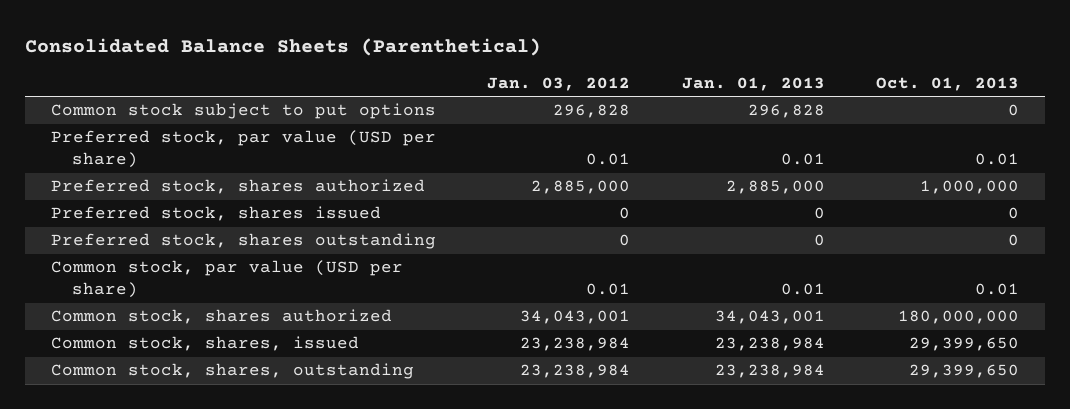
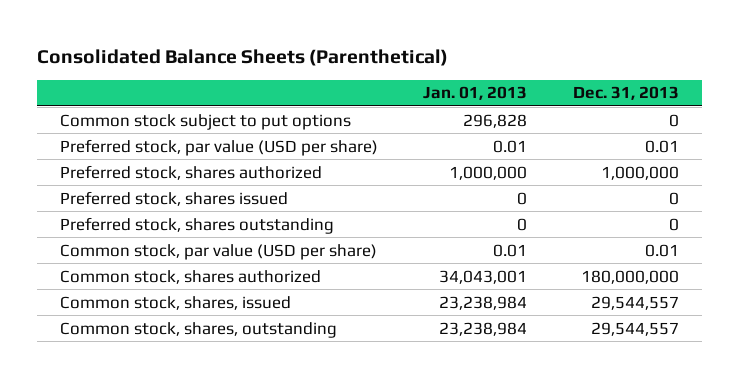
[487,76,631,91] Jan. 03, 2012 -> none
[875,76,1019,91] Oct. 01, 2013 -> none
none -> [572,86,679,101] Dec. 31, 2013
[725,180,825,195] 2,885,000 -> [449,165,528,180] 1,000,000

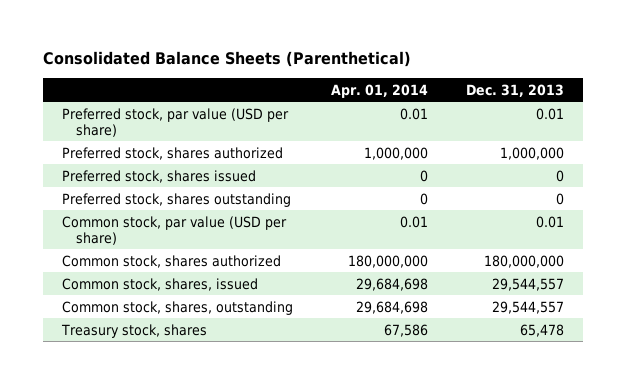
[423,86,528,101] Jan. 01, 2013 -> none
none -> [331,83,429,98] Apr. 01, 2014
[59,113,351,130] Common stock subject to put options -> none
none -> [61,323,208,338] Treasury stock, shares

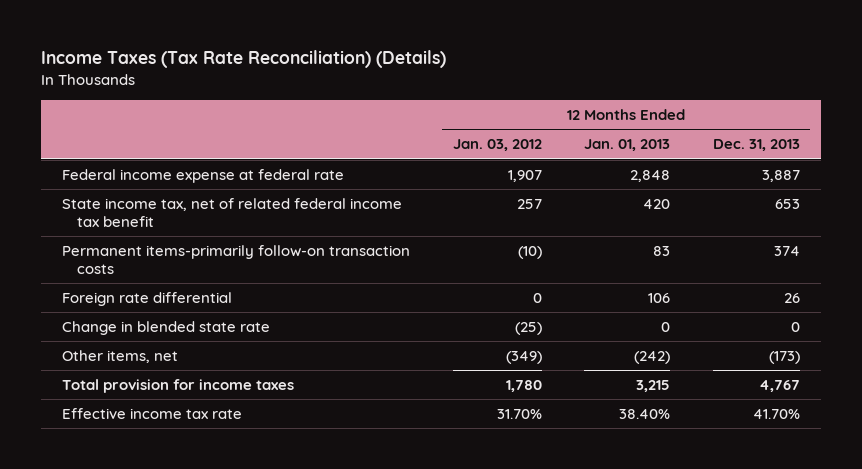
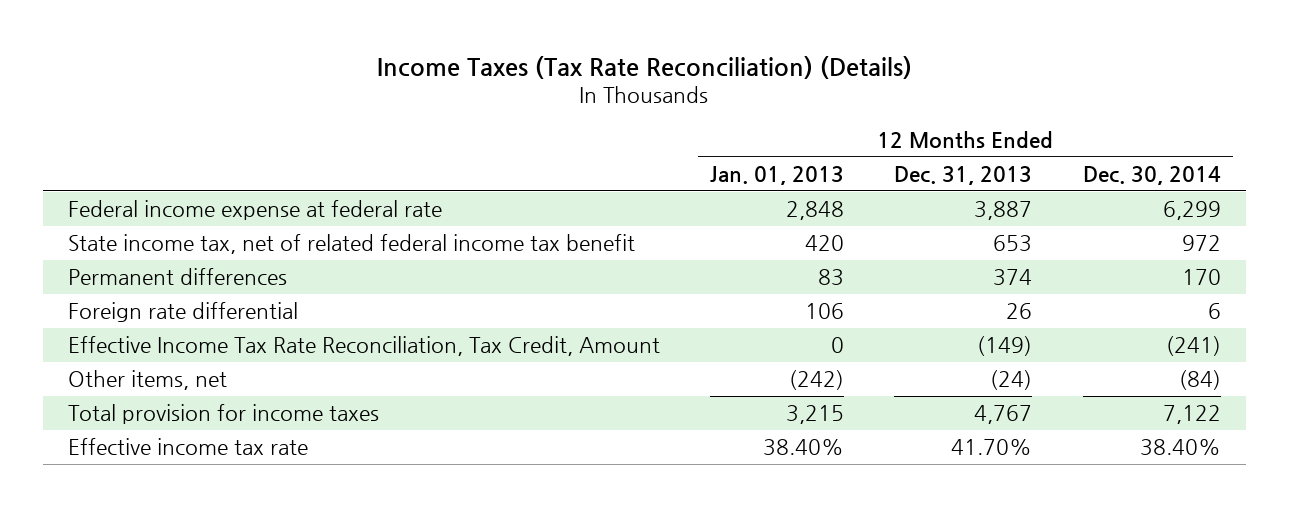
[452,139,542,152] Jan. 03, 2012 -> none
none -> [1082,165,1221,185] Dec. 30, 2014
[62,245,411,274] Permanent items-primarily follow-on transaction costs -> [68,268,288,286] Permanent differences
[62,321,271,336] Change in blended state rate -> none
none -> [68,336,661,357] Effective Income Tax Rate Reconciliation, Tax Credit, Amount
[768,351,800,365] (173) -> [990,370,1033,391] (24)

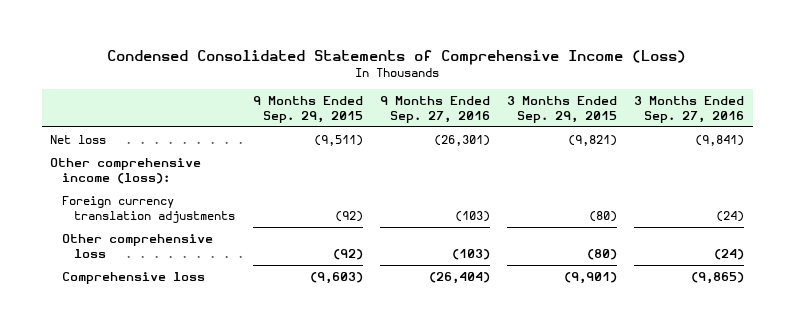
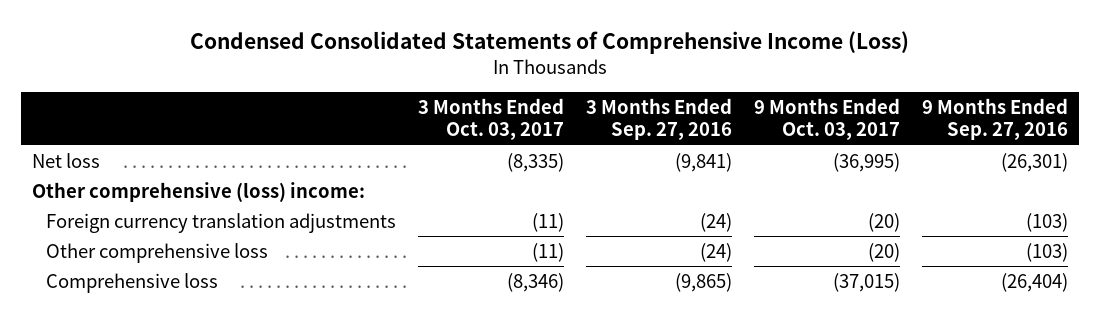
[252,96,363,123] 9 Months Ended Sep. 29, 2015 -> none
[506,96,617,123] 3 Months Ended Sep. 29, 2015 -> none
none -> [417,97,564,141] 3 Months Ended Oct. 03, 2017
none -> [753,97,900,141] 9 Months Ended Oct. 03, 2017
[50,158,202,184] Other comprehensive income (loss): -> [31,181,365,202] Other comprehensive (loss) income:

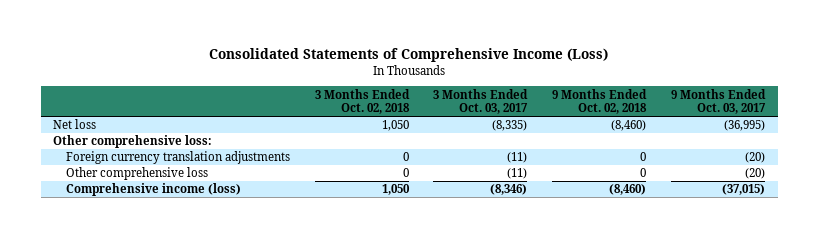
[189,30,909,54] Condensed Consolidated Statements of Comprehensive Income (Loss) -> [209,47,609,62] Consolidated Statements of Comprehensive Income (Loss)
[585,97,732,141] 3 Months Ended Sep. 27, 2016 -> none
[921,97,1068,141] 9 Months Ended Sep. 27, 2016 -> none
none -> [314,88,410,115] 3 Months Ended Oct. 02, 2018
none -> [552,88,648,115] 9 Months Ended Oct. 02, 2018
[31,181,365,202] Other comprehensive (loss) income: -> [53,135,213,149] Other comprehensive loss:
[45,272,218,293] Comprehensive loss -> [65,183,241,197] Comprehensive income (loss)

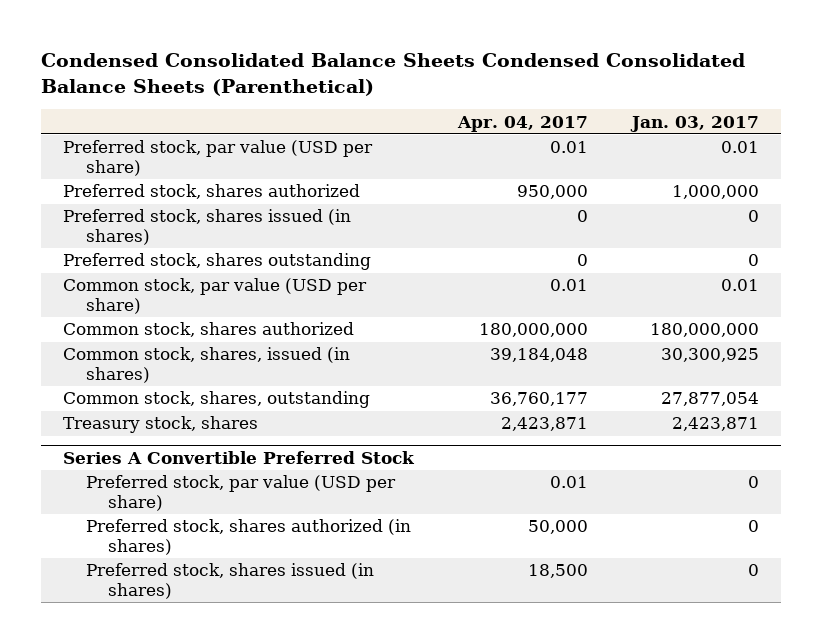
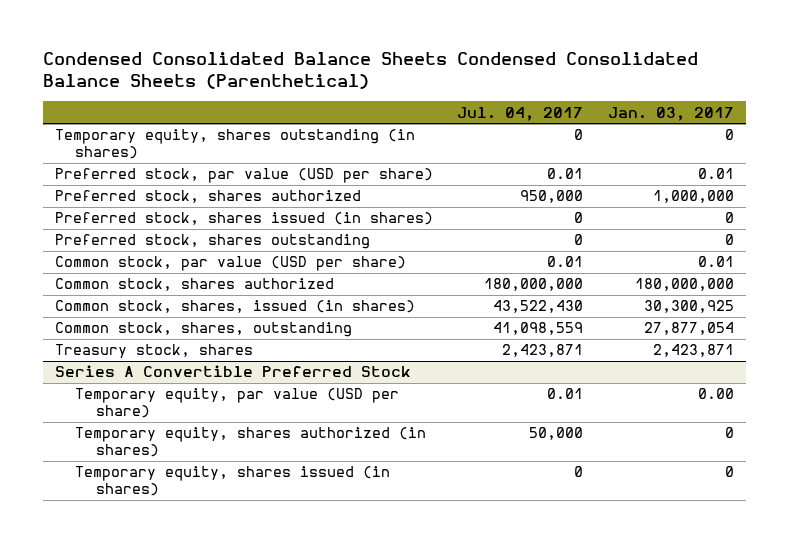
[457,115,589,132] Apr. 04, 2017 -> none
none -> [457,106,584,121] Jul. 04, 2017
none -> [54,129,415,160] Temporary equity, shares outstanding (in shares)
[85,475,396,511] Preferred stock, par value (USD per share) -> [75,388,400,419] Temporary equity, par value (USD per share)
[748,476,760,489] 0 -> [697,388,734,400] 0.00
[85,519,411,555] Preferred stock, shares authorized (in shares) -> [75,427,427,458] Temporary equity, shares authorized (in shares)
[85,563,374,599] Preferred stock, shares issued (in shares) -> [75,466,391,497] Temporary equity, shares issued (in shares)

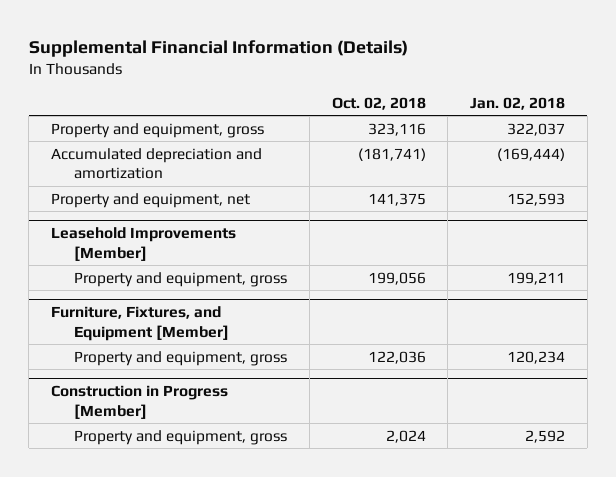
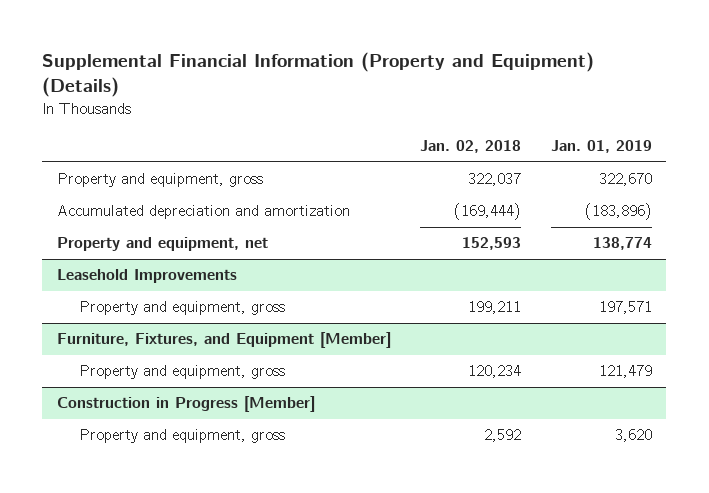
[28,40,408,58] Supplemental Financial Information (Details) -> [42,52,595,98] Supplemental Financial Information (Property and Equipment) (Details)
[331,96,426,110] Oct. 02, 2018 -> none
none -> [550,140,652,154] Jan. 01, 2019
[50,227,236,261] Leasehold Improvements [Member] -> [56,269,237,284] Leasehold Improvements

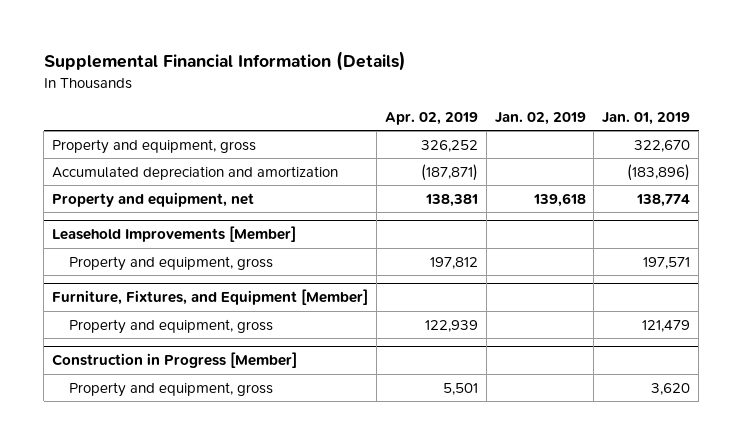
[42,52,595,98] Supplemental Financial Information (Property and Equipment) (Details) -> [43,51,406,72] Supplemental Financial Information (Details)
[420,140,522,154] Jan. 02, 2018 -> none
none -> [384,111,478,125] Apr. 02, 2019
none -> [494,111,586,125] Jan. 02, 2019
[56,269,237,284] Leasehold Improvements -> [52,226,297,243] Leasehold Improvements [Member]

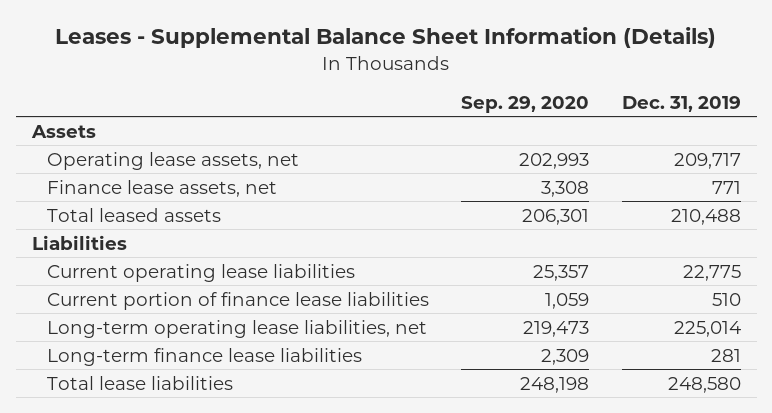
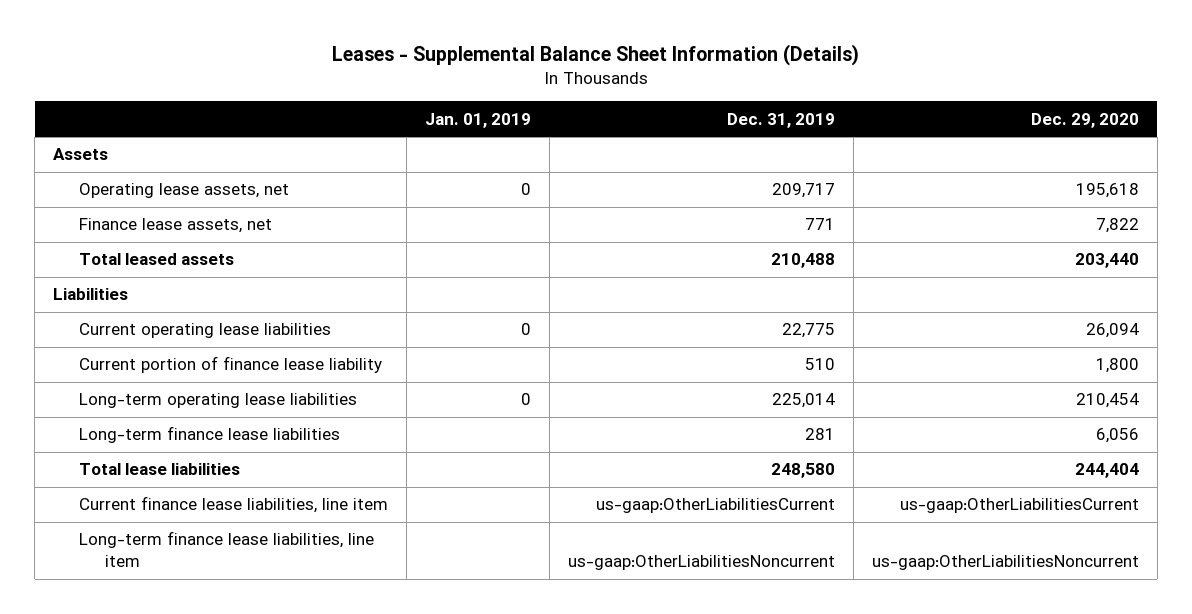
[461,95,590,113] Sep. 29, 2020 -> none
none -> [424,112,531,128] Jan. 01, 2019
none -> [1030,112,1139,128] Dec. 29, 2020
[47,291,430,310] Current portion of finance lease liabilities -> [79,356,383,374] Current portion of finance lease liability
[47,319,428,338] Long-term operating lease liabilities, net -> [79,393,358,409] Long-term operating lease liabilities
none -> [79,496,389,514] Current finance lease liabilities, line item
none -> [79,531,375,568] Long-term finance lease liabilities, line item

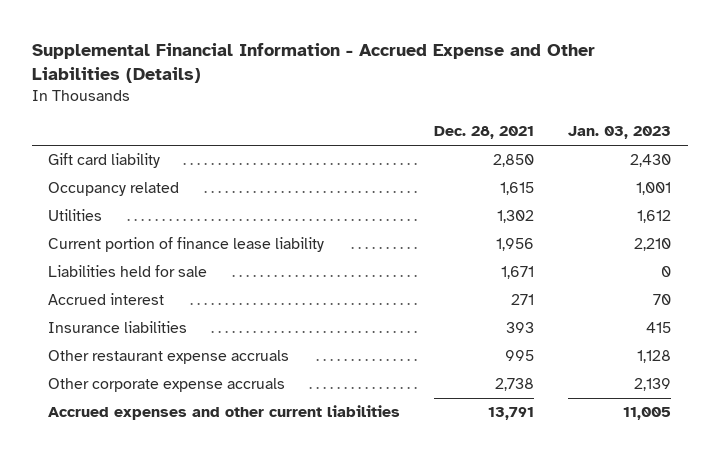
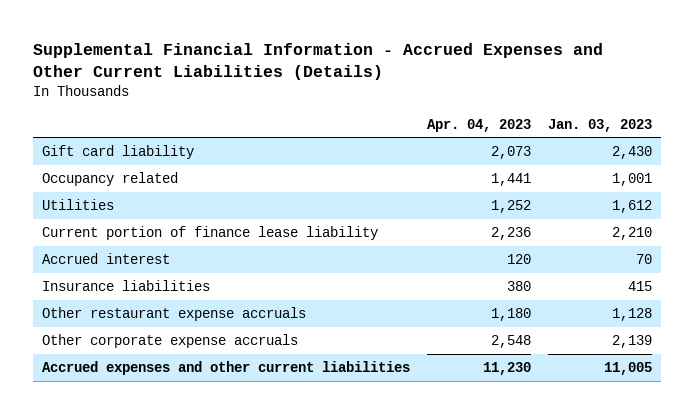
[31,42,595,84] Supplemental Financial Information - Accrued Expense and Other Liabilities (Details) -> [33,43,604,81] Supplemental Financial Information - Accrued Expenses and Other Current Liabilities (Details)
[434,126,535,140] Dec. 28, 2021 -> none
none -> [426,118,531,132] Apr. 04, 2023
[48,265,208,278] Liabilities held for sale -> none

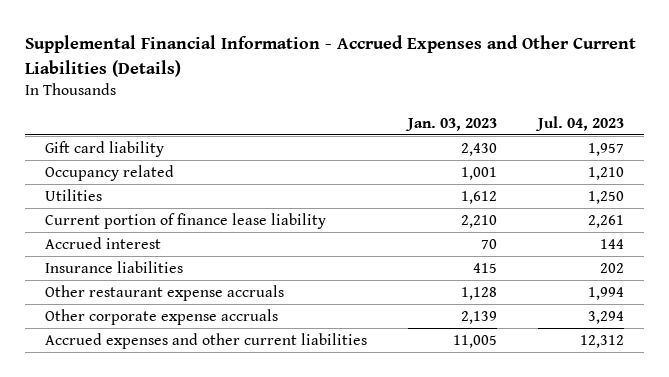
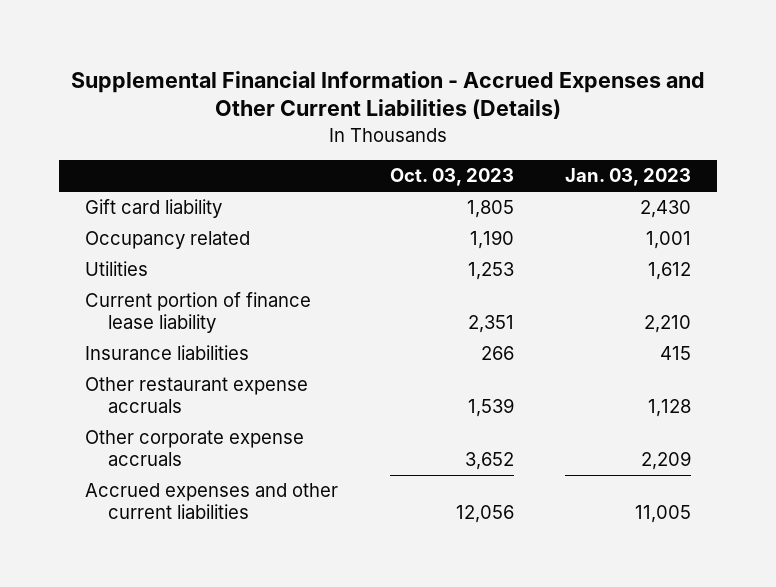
[534,115,624,131] Jul. 04, 2023 -> none
none -> [389,168,514,187] Oct. 03, 2023
[45,237,162,250] Accrued interest -> none
[461,311,498,325] 2,139 -> [641,450,692,470] 2,209

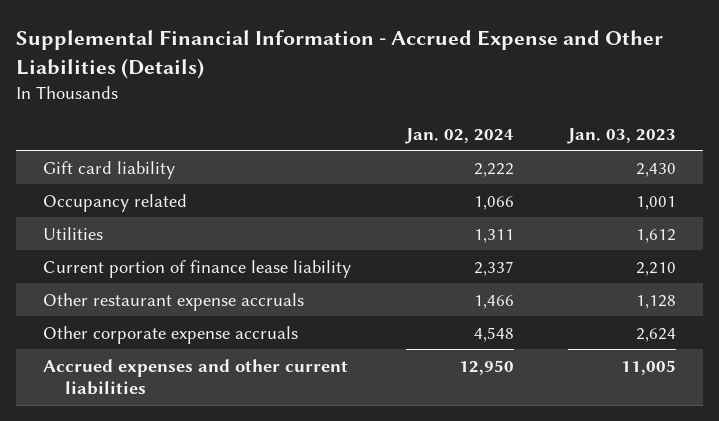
[71,70,706,120] Supplemental Financial Information - Accrued Expenses and Other Current Liabilities (Details) -> [15,29,663,79] Supplemental Financial Information - Accrued Expense and Other Liabilities (Details)
[389,168,514,187] Oct. 03, 2023 -> none
none -> [404,128,514,145] Jan. 02, 2024
[84,345,249,361] Insurance liabilities -> none
[641,450,692,470] 2,209 -> [636,327,677,342] 2,624

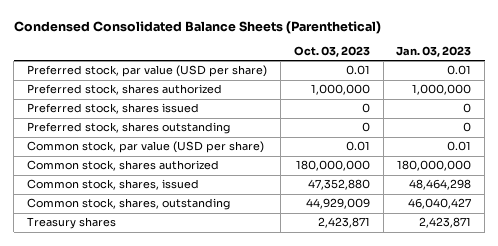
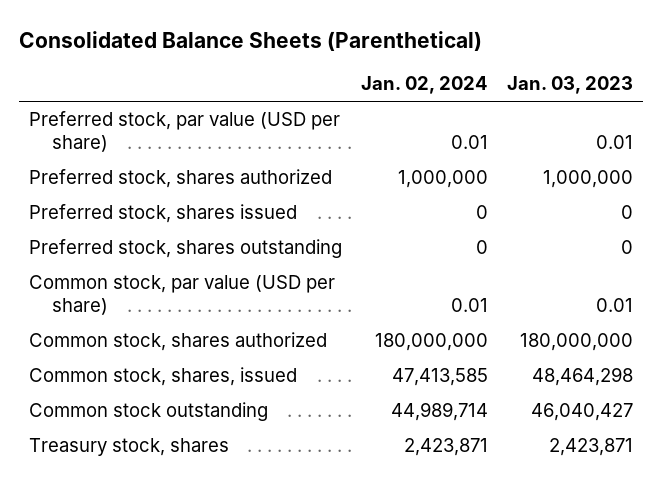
[13,20,381,34] Condensed Consolidated Balance Sheets (Parenthetical) -> [19,30,483,51] Consolidated Balance Sheets (Parenthetical)
[293,46,370,58] Oct. 03, 2023 -> none
none -> [361,76,489,95] Jan. 02, 2024
[27,198,231,211] Common stock, shares, outstanding -> [29,402,269,422] Common stock outstanding
[27,217,117,230] Treasury shares -> [29,438,230,457] Treasury stock, shares

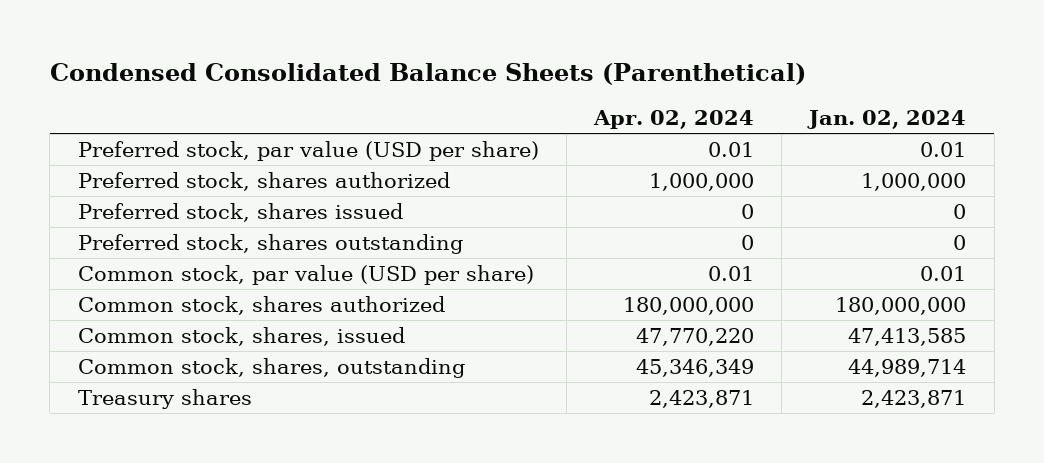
[19,30,483,51] Consolidated Balance Sheets (Parenthetical) -> [49,63,806,86] Condensed Consolidated Balance Sheets (Parenthetical)
[507,76,634,95] Jan. 03, 2023 -> none
none -> [592,109,754,129] Apr. 02, 2024
[29,402,269,422] Common stock outstanding -> [77,358,465,379] Common stock, shares, outstanding
[29,438,230,457] Treasury stock, shares -> [77,389,252,410] Treasury shares

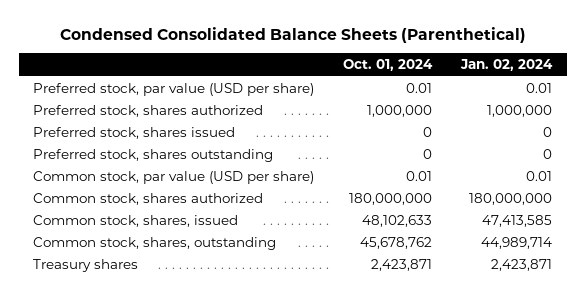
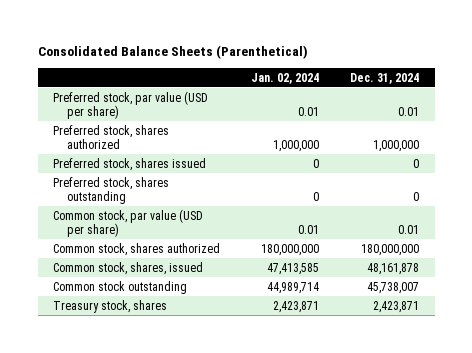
[59,26,526,43] Condensed Consolidated Balance Sheets (Parenthetical) -> [37,45,308,60] Consolidated Balance Sheets (Parenthetical)
[343,59,434,72] Oct. 01, 2024 -> none
none -> [350,72,420,84] Dec. 31, 2024
[33,236,277,250] Common stock, shares, outstanding -> [53,280,188,294] Common stock outstanding
[33,258,139,272] Treasury shares -> [53,299,168,313] Treasury stock, shares

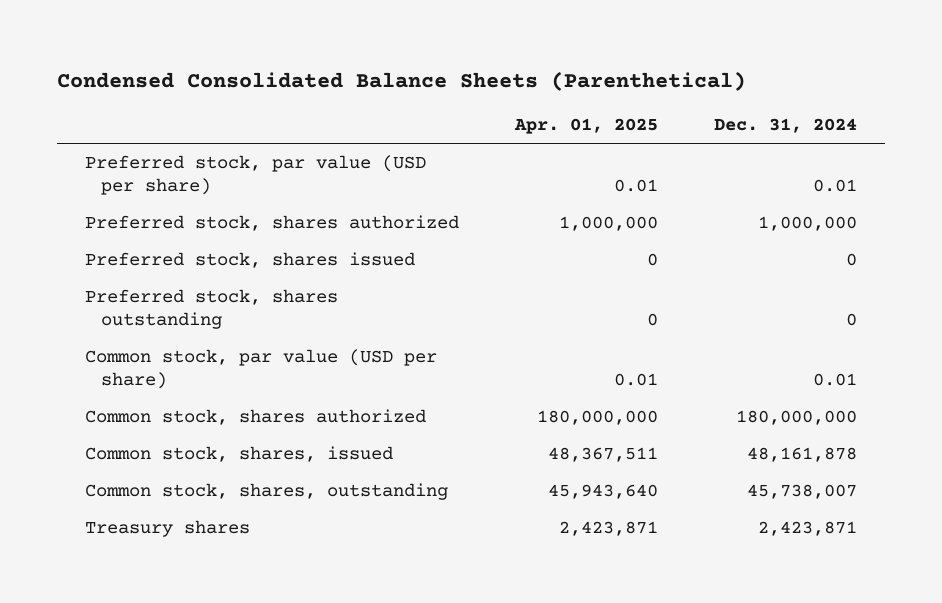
[37,45,308,60] Consolidated Balance Sheets (Parenthetical) -> [56,70,746,91] Condensed Consolidated Balance Sheets (Parenthetical)
[251,72,320,84] Jan. 02, 2024 -> none
none -> [513,118,658,135] Apr. 01, 2025
[53,280,188,294] Common stock outstanding -> [84,483,448,501] Common stock, shares, outstanding
[53,299,168,313] Treasury stock, shares -> [84,520,250,538] Treasury shares

